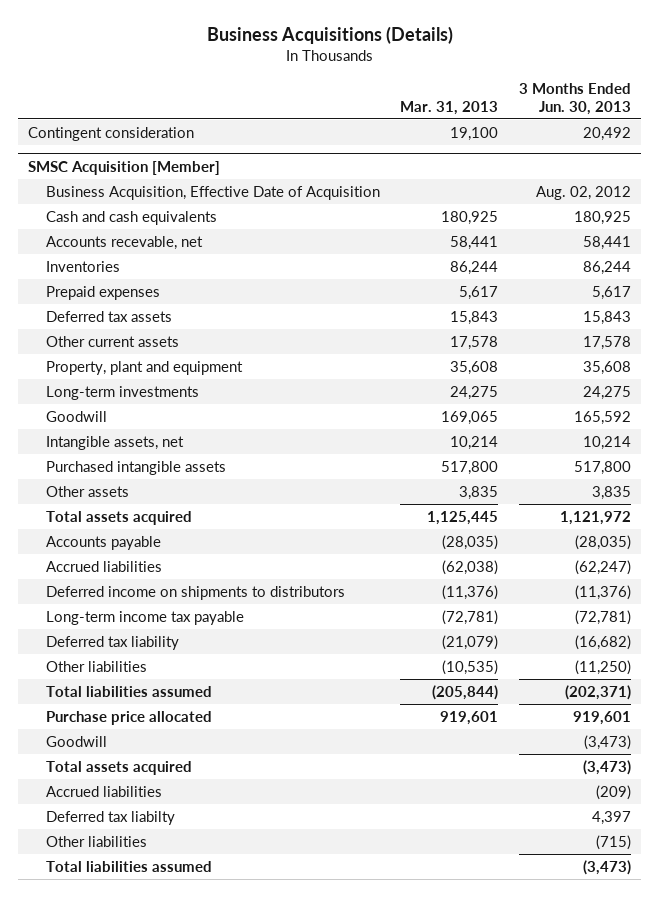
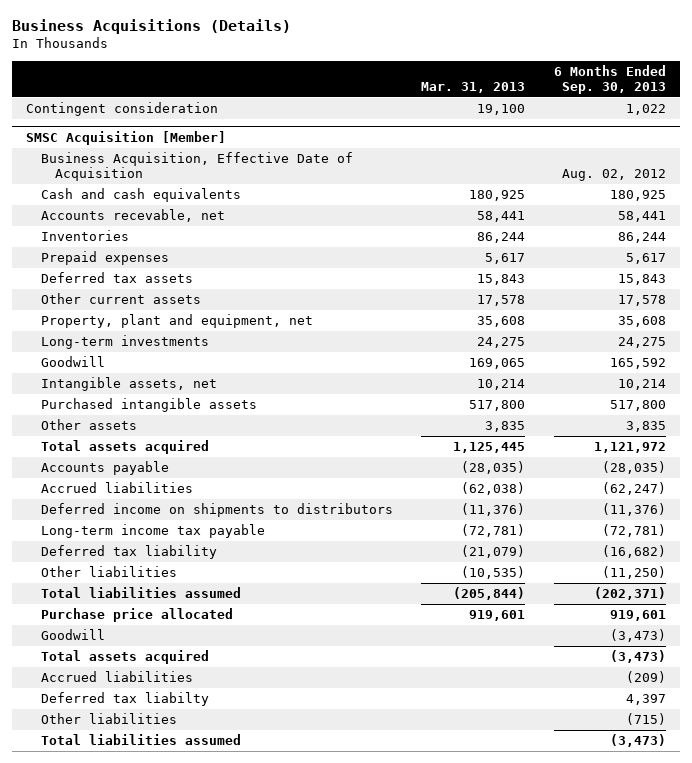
[519,83,632,115] 3 Months Ended Jun. 30, 2013 -> none
none -> [553,64,666,95] 6 Months Ended Sep. 30, 2013
[45,360,243,375] Property, plant and equipment -> [40,314,313,329] Property, plant and equipment, net

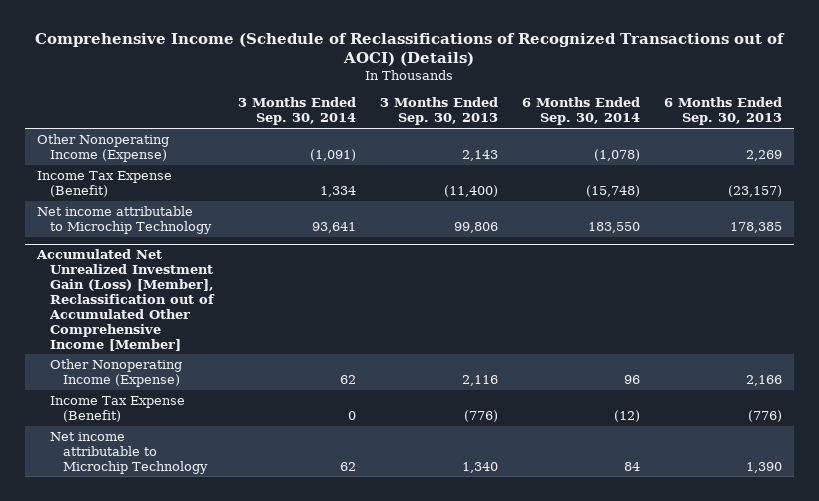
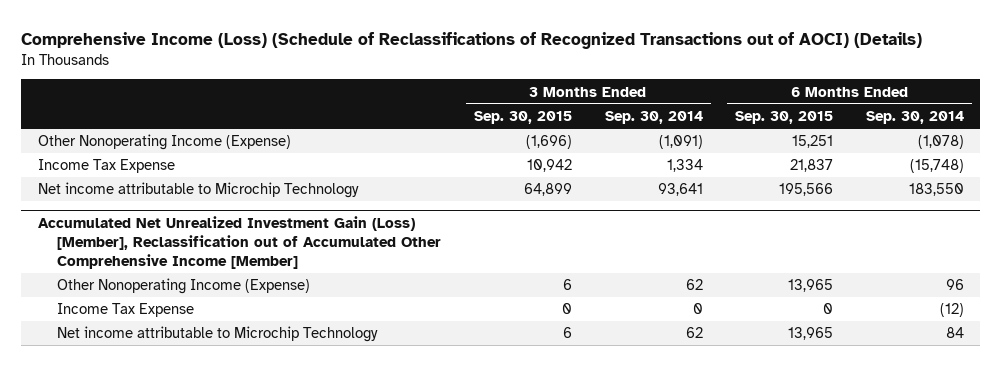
[35,33,786,67] Comprehensive Income (Schedule of Reclassifications of Recognized Transactions out of AOCI) (Details) -> [21,31,923,49] Comprehensive Income (Loss) (Schedule of Reclassifications of Recognized Transactions out of AOCI) (Details)
[379,97,498,126] 3 Months Ended Sep. 30, 2013 -> none
[664,97,783,126] 6 Months Ended Sep. 30, 2013 -> none
none -> [474,110,573,124] Sep. 30, 2015
none -> [735,110,834,124] Sep. 30, 2015
[36,170,172,197] Income Tax Expense (Benefit) -> [37,159,175,174] Income Tax Expense
[49,395,185,422] Income Tax Expense (Benefit) -> [57,303,195,318] Income Tax Expense

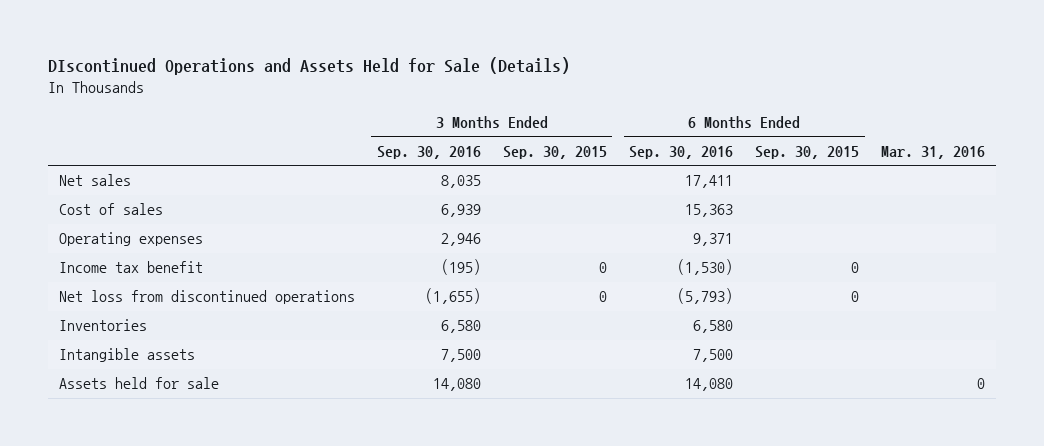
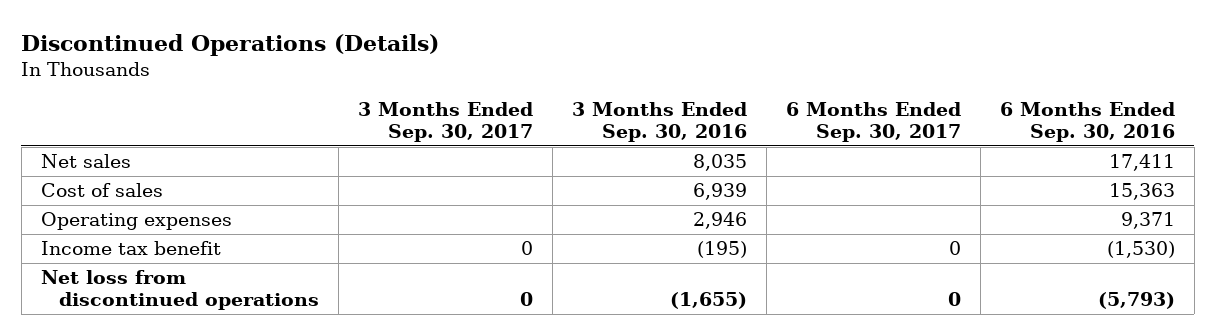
[47,57,570,76] DIscontinued Operations and Assets Held for Sale (Details) -> [21,33,440,56] Discontinued Operations (Details)
[502,145,607,159] Sep. 30, 2015 -> none
[755,145,860,159] Sep. 30, 2015 -> none
[881,145,986,159] Mar. 31, 2016 -> none
none -> [357,102,533,143] 3 Months Ended Sep. 30, 2017
none -> [785,102,961,143] 6 Months Ended Sep. 30, 2017
[58,319,147,332] Inventories -> none
[58,348,195,363] Intangible assets -> none
[58,377,219,390] Assets held for sale -> none

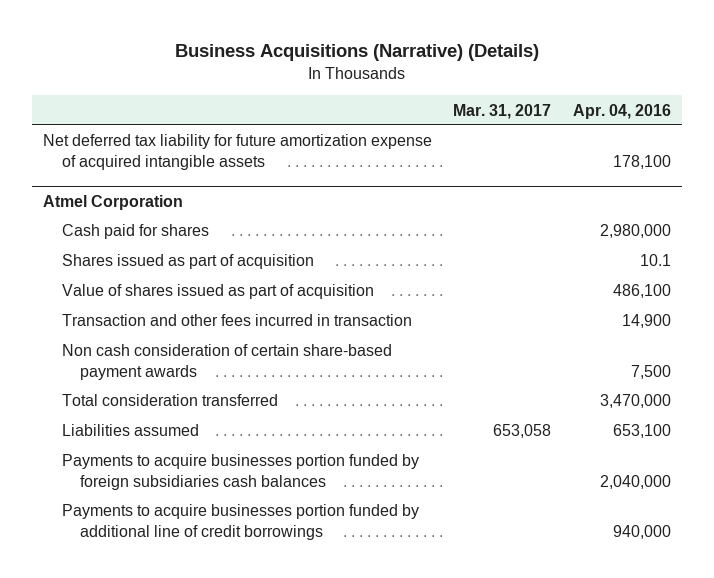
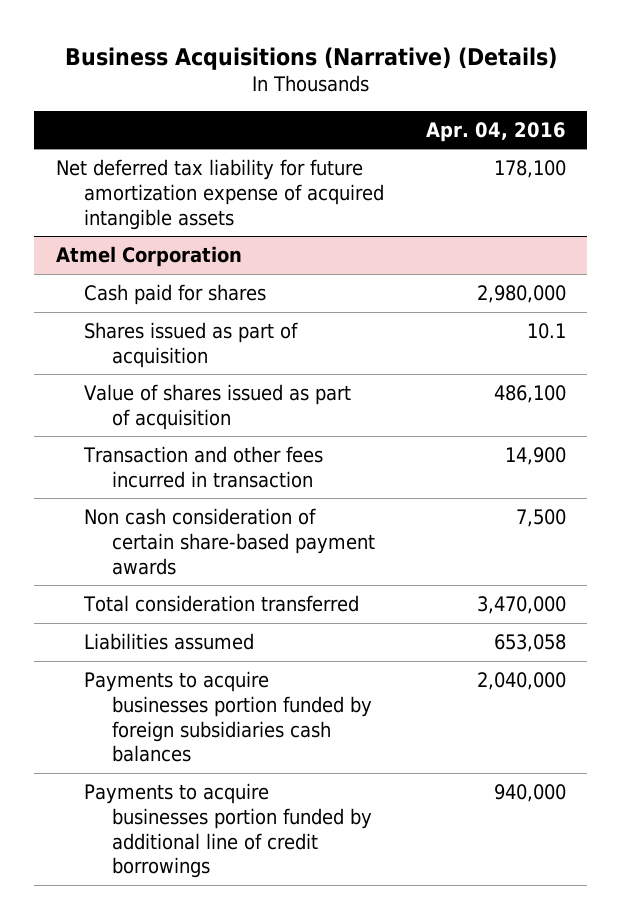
[453,103,552,119] Mar. 31, 2017 -> none
[612,424,671,439] 653,100 -> [494,633,567,652] 653,058

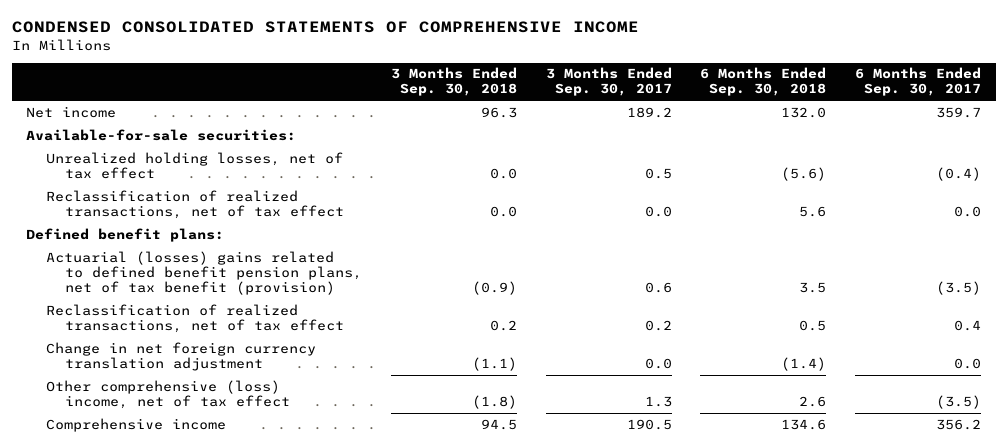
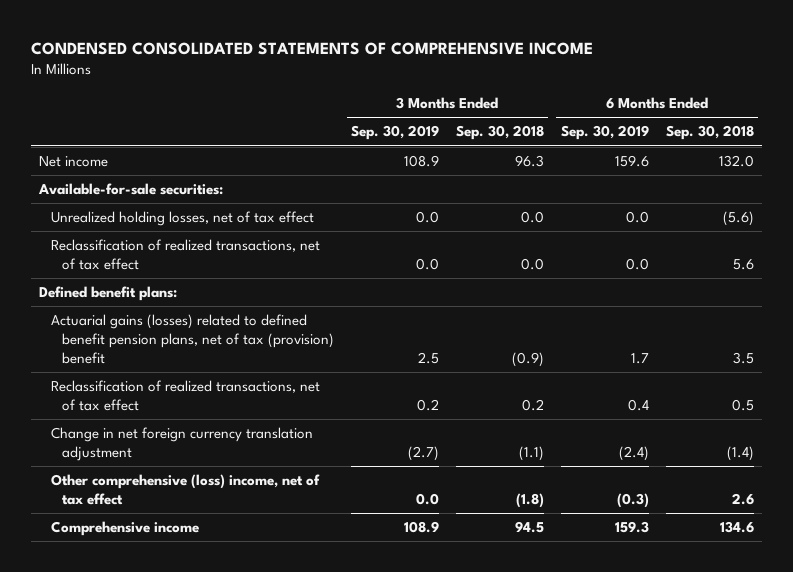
[545,67,672,97] 3 Months Ended Sep. 30, 2017 -> none
[855,67,982,97] 6 Months Ended Sep. 30, 2017 -> none
none -> [350,125,439,141] Sep. 30, 2019
none -> [560,125,649,141] Sep. 30, 2019
[45,250,362,295] Actuarial (losses) gains related to defined benefit pension plans, net of tax benefit (provision) -> [50,314,335,365] Actuarial gains (losses) related to defined benefit pension plans, net of tax (provision) benefit

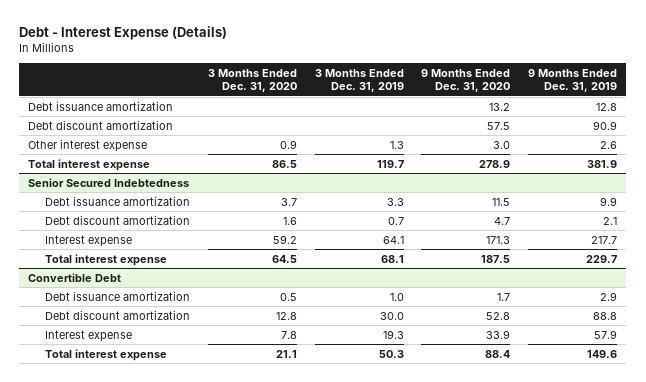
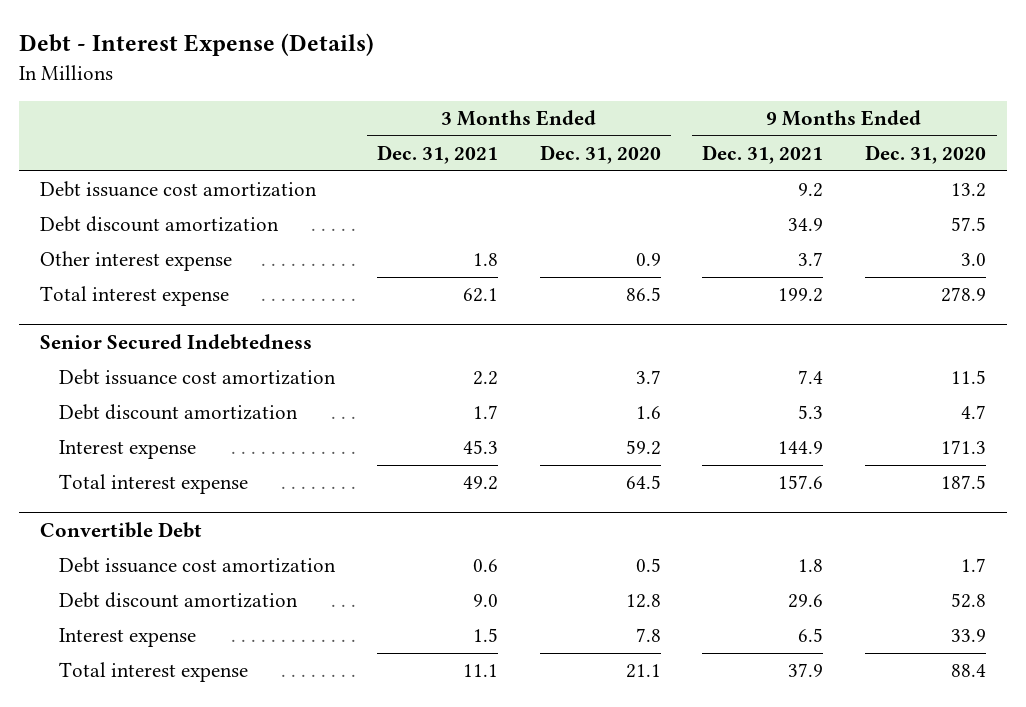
[314,69,404,93] 3 Months Ended Dec. 31, 2019 -> none
[528,69,618,93] 9 Months Ended Dec. 31, 2019 -> none
none -> [377,144,499,164] Dec. 31, 2021
none -> [702,144,824,164] Dec. 31, 2021
[28,100,174,111] Debt issuance amortization -> [39,181,317,198] Debt issuance cost amortization
[45,195,191,206] Debt issuance amortization -> [59,369,337,386] Debt issuance cost amortization
[45,290,191,301] Debt issuance amortization -> [59,557,337,574] Debt issuance cost amortization

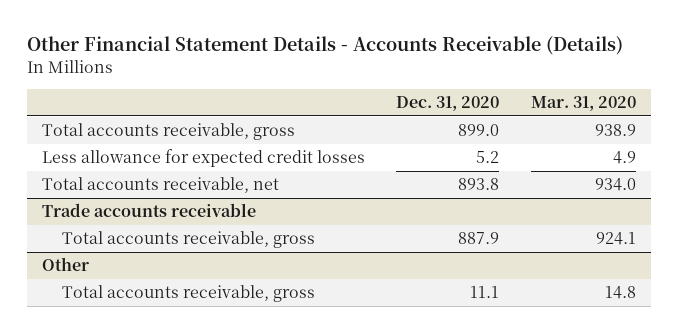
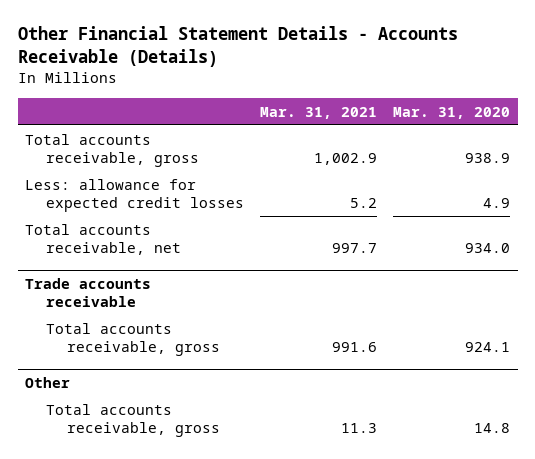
[396,95,500,111] Dec. 31, 2020 -> none
none -> [259,106,377,119] Mar. 31, 2021
[42,149,366,168] Less allowance for expected credit losses -> [25,178,245,212] Less: allowance for expected credit losses

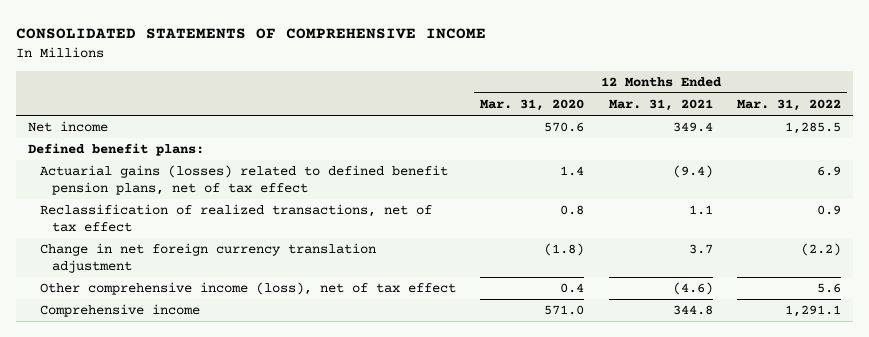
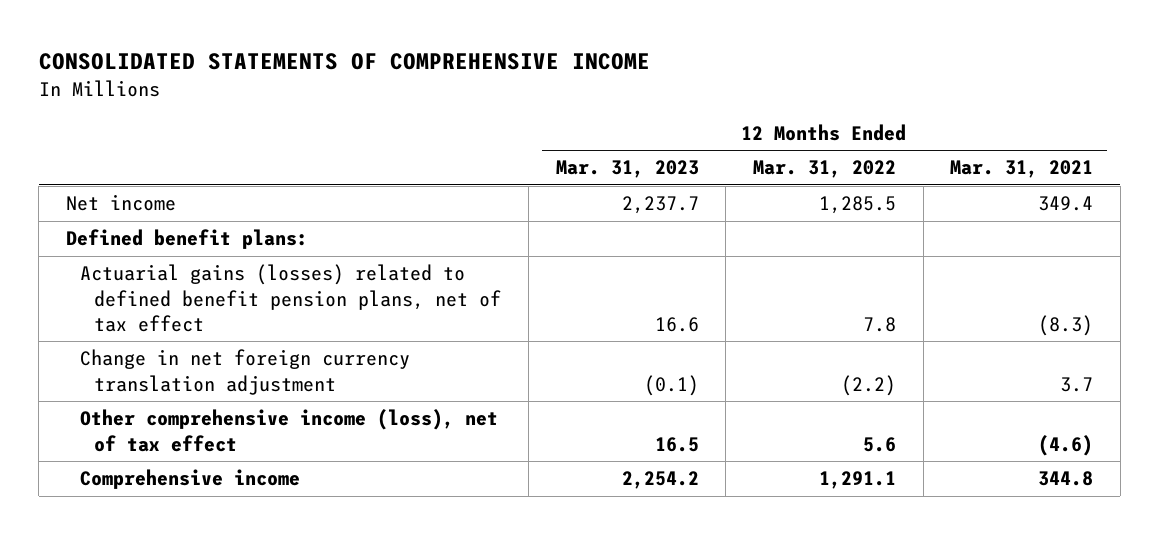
[480,99,585,112] Mar. 31, 2020 -> none
none -> [555,160,699,179] Mar. 31, 2023
[39,204,432,232] Reclassification of realized transactions, net of tax effect -> none
[672,165,713,179] (9.4) -> [1038,314,1094,336] (8.3)
[817,166,842,177] 6.9 -> [862,316,896,332] 7.8

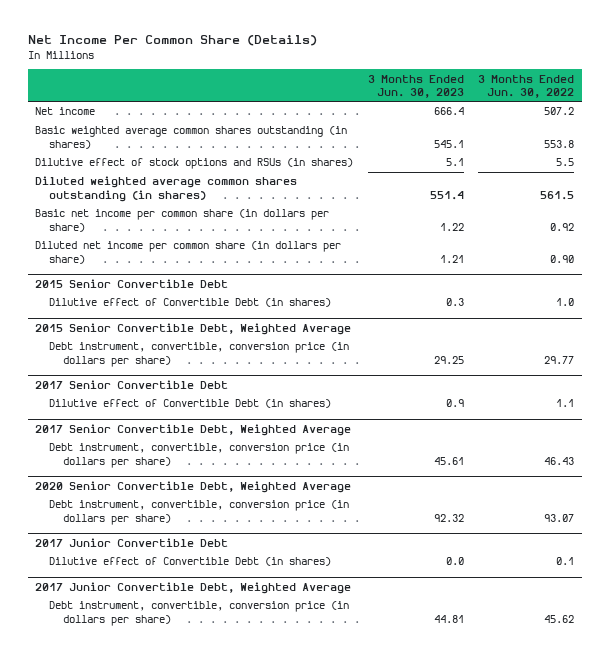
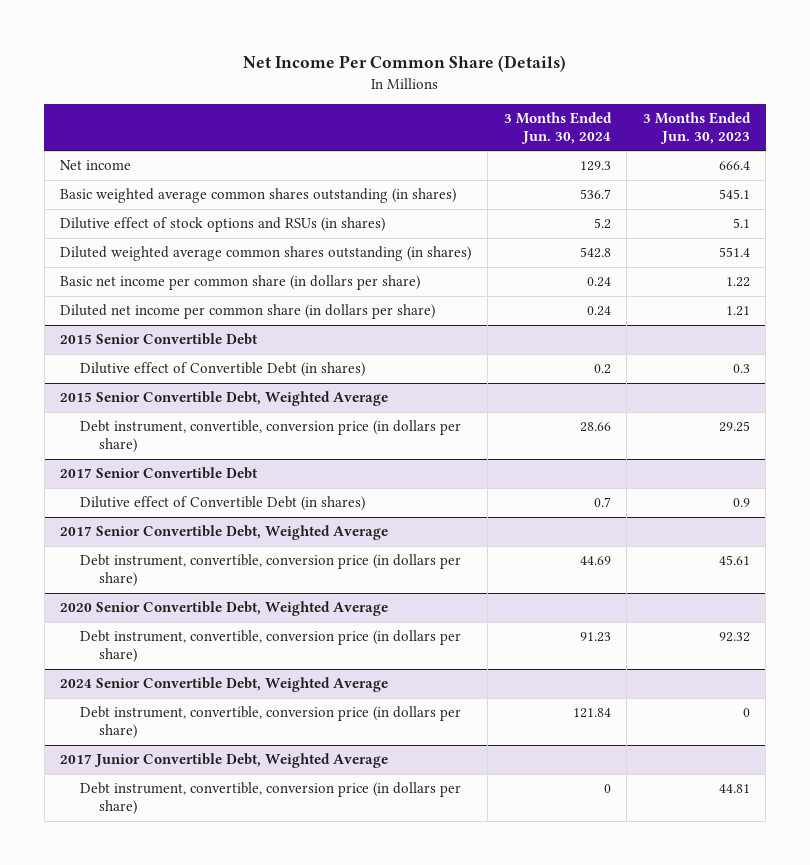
[478,74,575,98] 3 Months Ended Jun. 30, 2022 -> none
none -> [503,112,612,145] 3 Months Ended Jun. 30, 2024
[35,538,229,548] 2017 Junior Convertible Debt -> none
[49,557,332,567] Dilutive effect of Convertible Debt (in shares) -> none
none -> [60,677,389,693] 2024 Senior Convertible Debt, Weighted Average
none -> [79,706,461,740] Debt instrument, convertible, conversion price (in dollars per share)

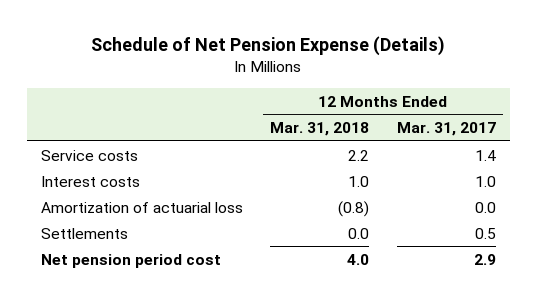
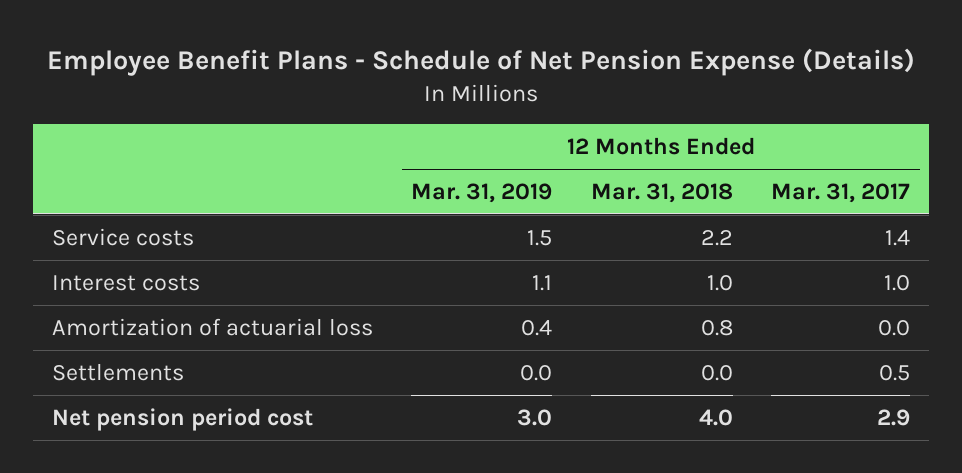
[91,36,446,57] Schedule of Net Pension Expense (Details) -> [46,48,915,77] Employee Benefit Plans - Schedule of Net Pension Expense (Details)
none -> [411,182,553,203] Mar. 31, 2019
[338,200,370,217] (0.8) -> [700,319,733,336] 0.8

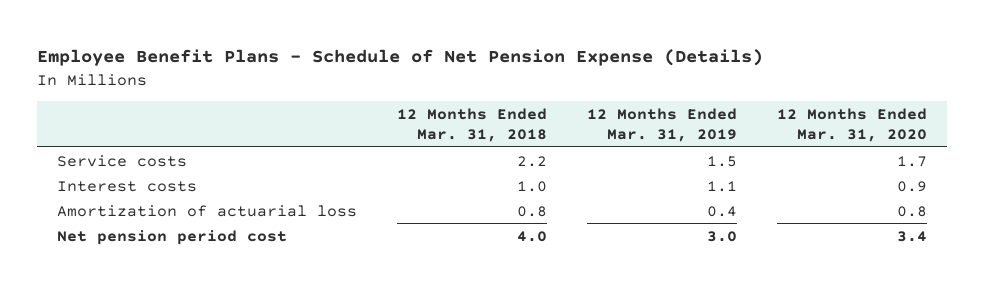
[771,182,911,203] Mar. 31, 2017 -> none
none -> [776,107,927,142] 12 Months Ended Mar. 31, 2020
[51,362,184,381] Settlements -> none

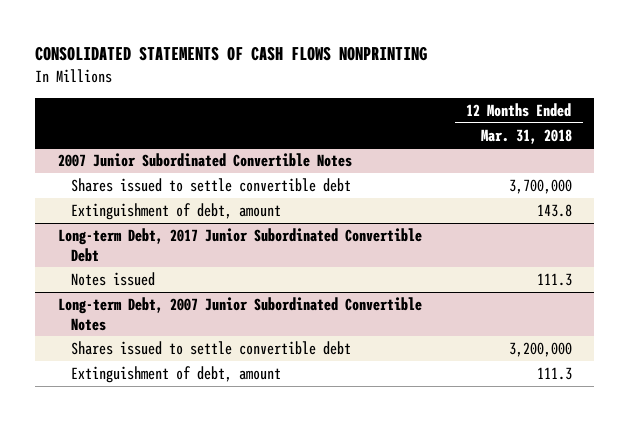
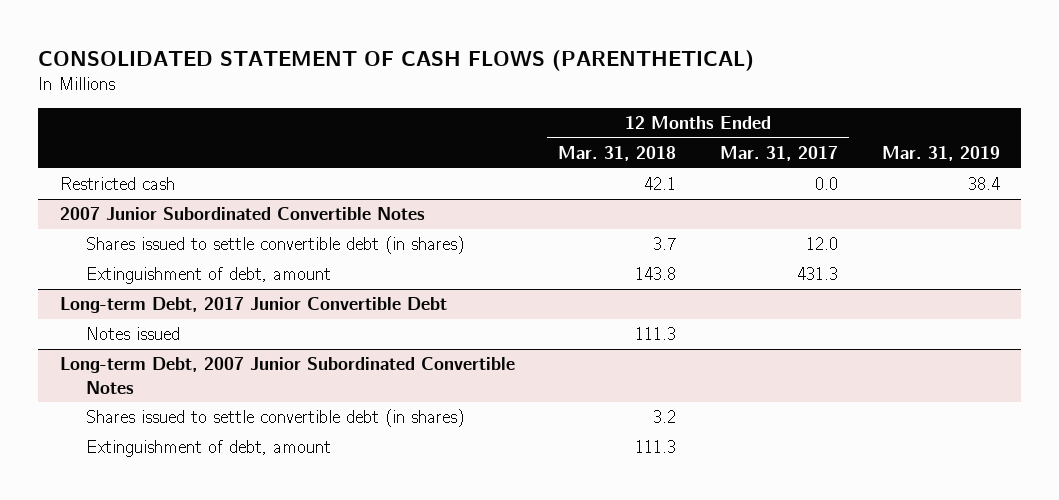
[35,46,428,62] CONSOLIDATED STATEMENTS OF CASH FLOWS NONPRINTING -> [37,49,754,71] CONSOLIDATED STATEMENT OF CASH FLOWS (PARENTHETICAL)
none -> [719,146,838,162] Mar. 31, 2017
none -> [881,146,1000,162] Mar. 31, 2019
none -> [59,177,175,191] Restricted cash
[70,177,351,192] Shares issued to settle convertible debt -> [86,236,465,255] Shares issued to settle convertible debt (in shares)
[508,178,572,194] 3,700,000 -> [653,237,677,251] 3.7
[57,227,422,262] Long-term Debt, 2017 Junior Subordinated Convertible Debt -> [59,297,447,314] Long-term Debt, 2017 Junior Convertible Debt
[70,340,351,355] Shares issued to settle convertible debt -> [86,409,465,428] Shares issued to settle convertible debt (in shares)
[508,341,572,357] 3,200,000 -> [653,410,677,424] 3.2

